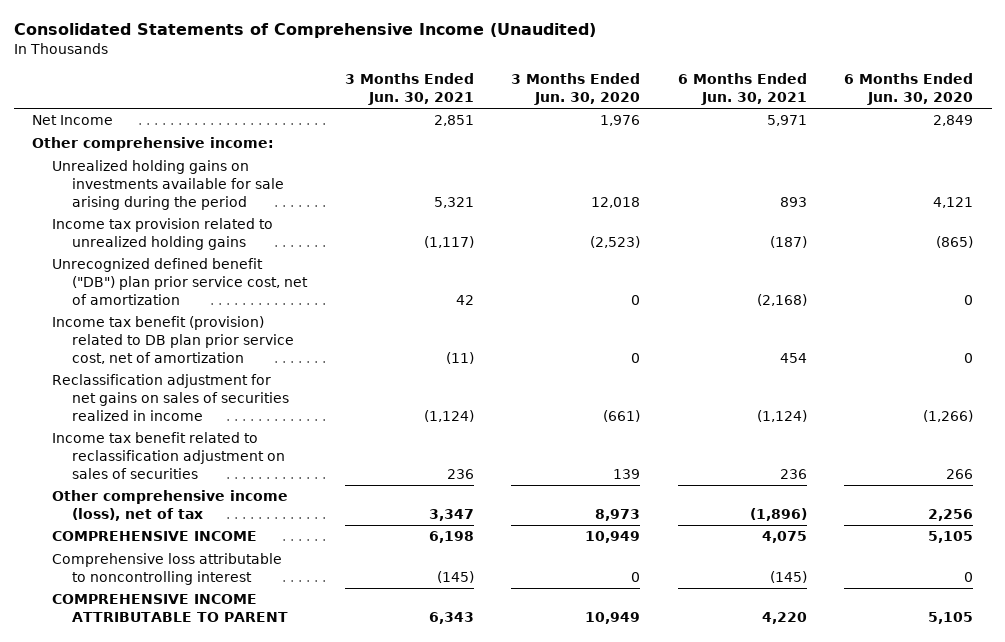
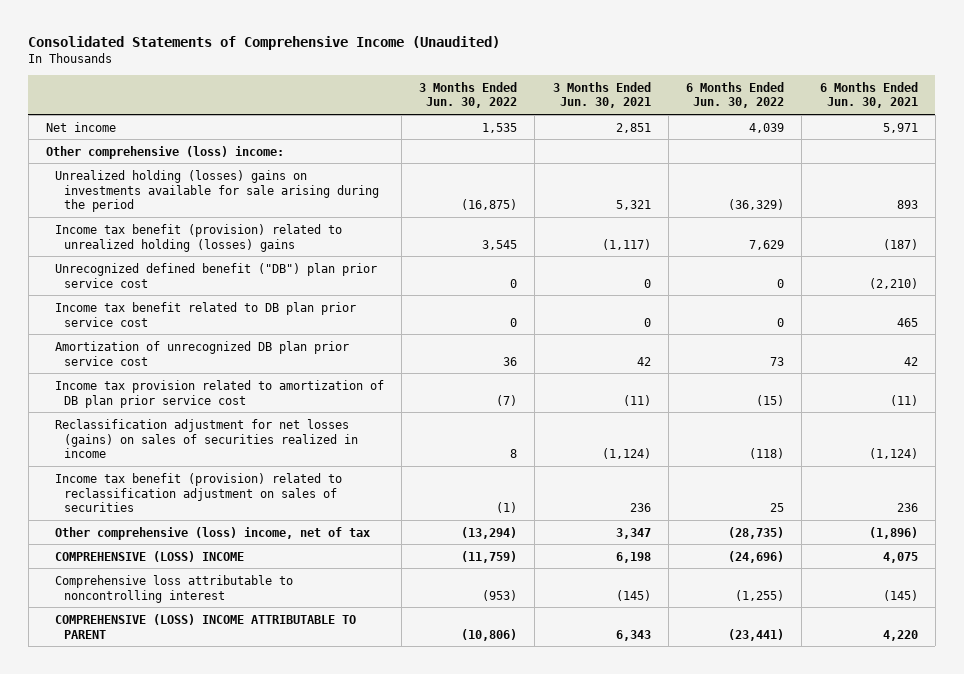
[511,72,641,105] 3 Months Ended Jun. 30, 2020 -> none
[844,72,974,105] 6 Months Ended Jun. 30, 2020 -> none
none -> [419,81,518,109] 3 Months Ended Jun. 30, 2022
none -> [686,81,785,109] 6 Months Ended Jun. 30, 2022
[32,115,114,126] Net Income -> [45,121,116,132] Net income
[32,137,275,152] Other comprehensive income: -> [45,145,284,159] Other comprehensive (loss) income:
[52,160,285,210] Unrealized holding gains on investments available for sale arising during the period -> [54,169,379,213] Unrealized holding (losses) gains on investments available for sale arising during the period
[52,218,274,251] Income tax provision related to unrealized holding gains -> [54,223,342,252] Income tax benefit (provision) related to unrealized holding (losses) gains
[52,258,309,305] Unrecognized defined benefit ("DB") plan prior service cost, net of amortization -> [54,262,377,288] Unrecognized defined benefit ("DB") plan prior service cost
[455,294,474,305] 42 -> [643,278,651,288] 0
[756,293,807,306] (2,168) -> [868,277,918,289] (2,210)
[52,316,295,364] Income tax benefit (provision) related to DB plan prior service cost, net of amortization -> [54,301,356,327] Income tax benefit related to DB plan prior service cost
[445,351,474,364] (11) -> [643,317,651,327] 0
[779,352,807,363] 454 -> [896,317,918,327] 465
none -> [54,340,349,366] Amortization of unrecognized DB plan prior service cost
none -> [54,379,384,408] Income tax provision related to amortization of DB plan prior service cost
[52,374,290,421] Reclassification adjustment for net gains on sales of securities realized in income -> [54,418,358,459] Reclassification adjustment for net losses (gains) on sales of securities realized in income
[52,432,286,479] Income tax benefit related to reclassification adjustment on sales of securities -> [54,472,342,513] Income tax benefit (provision) related to reclassification adjustment on sales of securities
[52,490,289,522] Other comprehensive income (loss), net of tax -> [54,526,370,540] Other comprehensive (loss) income, net of tax
[52,531,258,542] COMPREHENSIVE INCOME -> [54,550,244,562] COMPREHENSIVE (LOSS) INCOME
[52,594,289,623] COMPREHENSIVE INCOME ATTRIBUTABLE TO PARENT -> [54,613,356,639] COMPREHENSIVE (LOSS) INCOME ATTRIBUTABLE TO PARENT

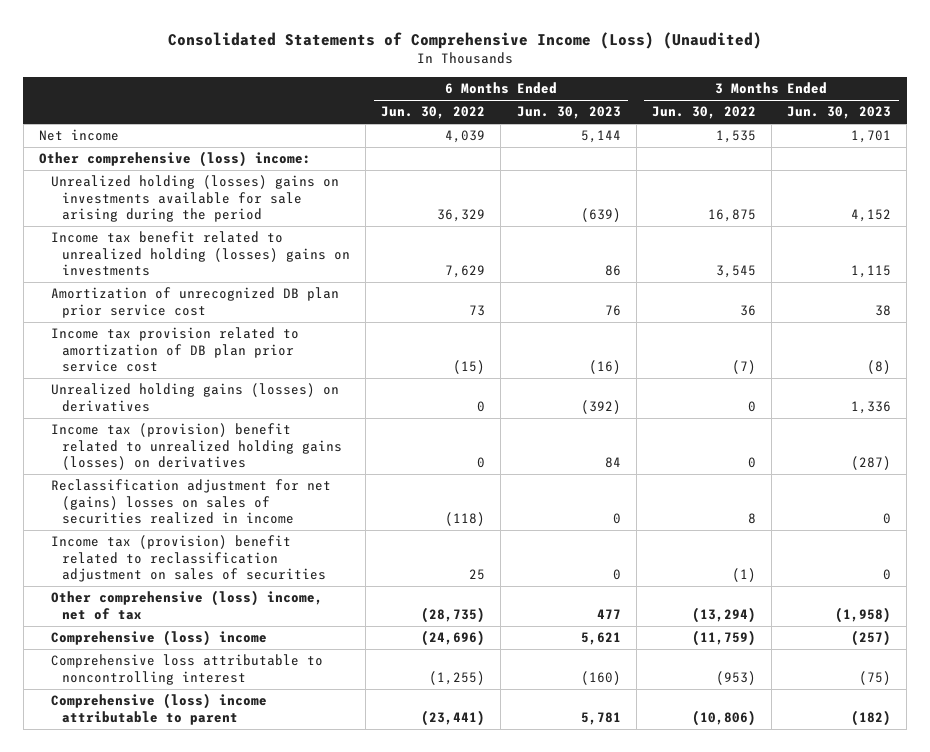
[28,35,501,50] Consolidated Statements of Comprehensive Income (Unaudited) -> [168,31,763,49] Consolidated Statements of Comprehensive Income (Loss) (Unaudited)
[552,81,651,109] 3 Months Ended Jun. 30, 2021 -> none
[819,81,918,109] 6 Months Ended Jun. 30, 2021 -> none
none -> [516,106,621,120] Jun. 30, 2023
none -> [787,106,892,120] Jun. 30, 2023
[54,262,377,288] Unrecognized defined benefit ("DB") plan prior service cost -> none
[54,301,356,327] Income tax benefit related to DB plan prior service cost -> none
[461,199,518,211] (16,875) -> [707,209,756,223] 16,875
[728,199,785,211] (36,329) -> [437,209,486,223] 36,329
[54,223,342,252] Income tax benefit (provision) related to unrealized holding (losses) gains -> [50,231,351,277] Income tax benefit related to unrealized holding (losses) gains on investments
none -> [50,383,339,412] Unrealized holding gains (losses) on derivatives
none -> [50,423,343,471] Income tax (provision) benefit related to unrealized holding gains (losses) on derivatives
[54,418,358,459] Reclassification adjustment for net losses (gains) on sales of securities realized in income -> [50,479,331,525] Reclassification adjustment for net (gains) losses on sales of securities realized in income
[54,472,342,513] Income tax benefit (provision) related to reclassification adjustment on sales of securities -> [50,535,327,583] Income tax (provision) benefit related to reclassification adjustment on sales of securities
[54,550,244,562] COMPREHENSIVE (LOSS) INCOME -> [50,630,267,647] Comprehensive (loss) income
[54,613,356,639] COMPREHENSIVE (LOSS) INCOME ATTRIBUTABLE TO PARENT -> [50,693,267,725] Comprehensive (loss) income attributable to parent

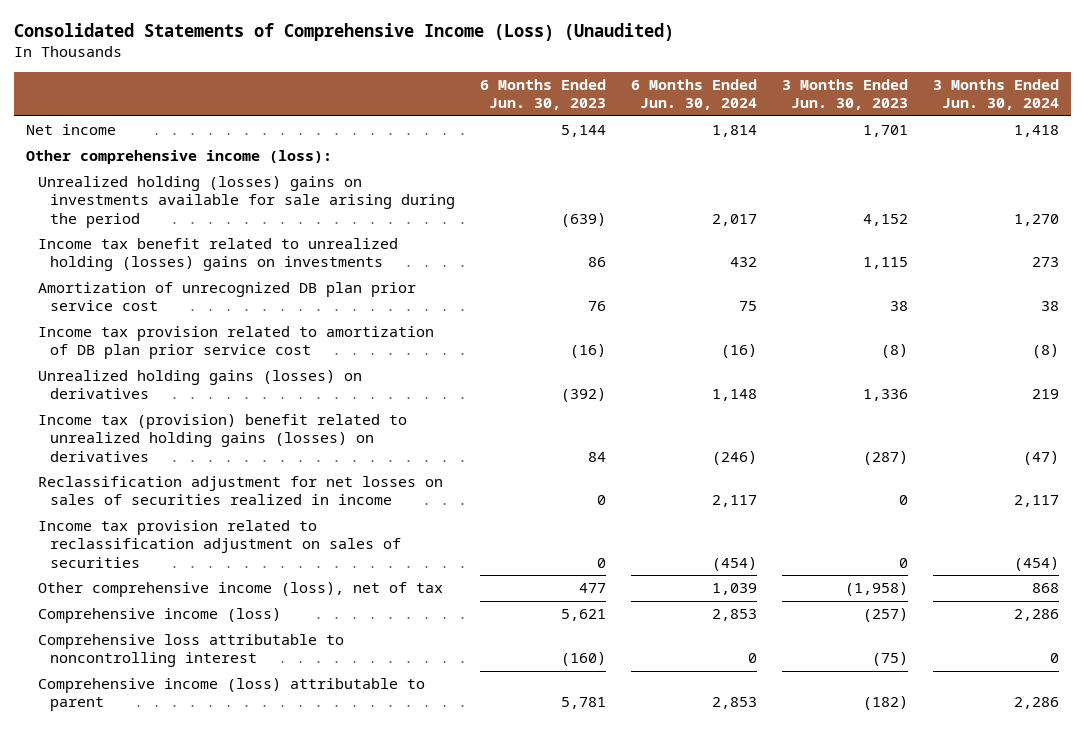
[381,106,486,120] Jun. 30, 2022 -> none
[651,106,756,120] Jun. 30, 2022 -> none
none -> [630,78,757,111] 6 Months Ended Jun. 30, 2024
none -> [932,78,1059,111] 3 Months Ended Jun. 30, 2024
[39,151,312,168] Other comprehensive (loss) income: -> [26,150,333,165] Other comprehensive income (loss):
[50,479,331,525] Reclassification adjustment for net (gains) losses on sales of securities realized in income -> [38,476,444,506] Reclassification adjustment for net losses on sales of securities realized in income
[50,535,327,583] Income tax (provision) benefit related to reclassification adjustment on sales of securities -> [38,520,401,568] Income tax provision related to reclassification adjustment on sales of securities
[50,590,323,620] Other comprehensive (loss) income, net of tax -> [38,582,444,598] Other comprehensive income (loss), net of tax
[50,630,267,647] Comprehensive (loss) income -> [38,608,282,624] Comprehensive income (loss)
[50,693,267,725] Comprehensive (loss) income attributable to parent -> [38,678,426,712] Comprehensive income (loss) attributable to parent

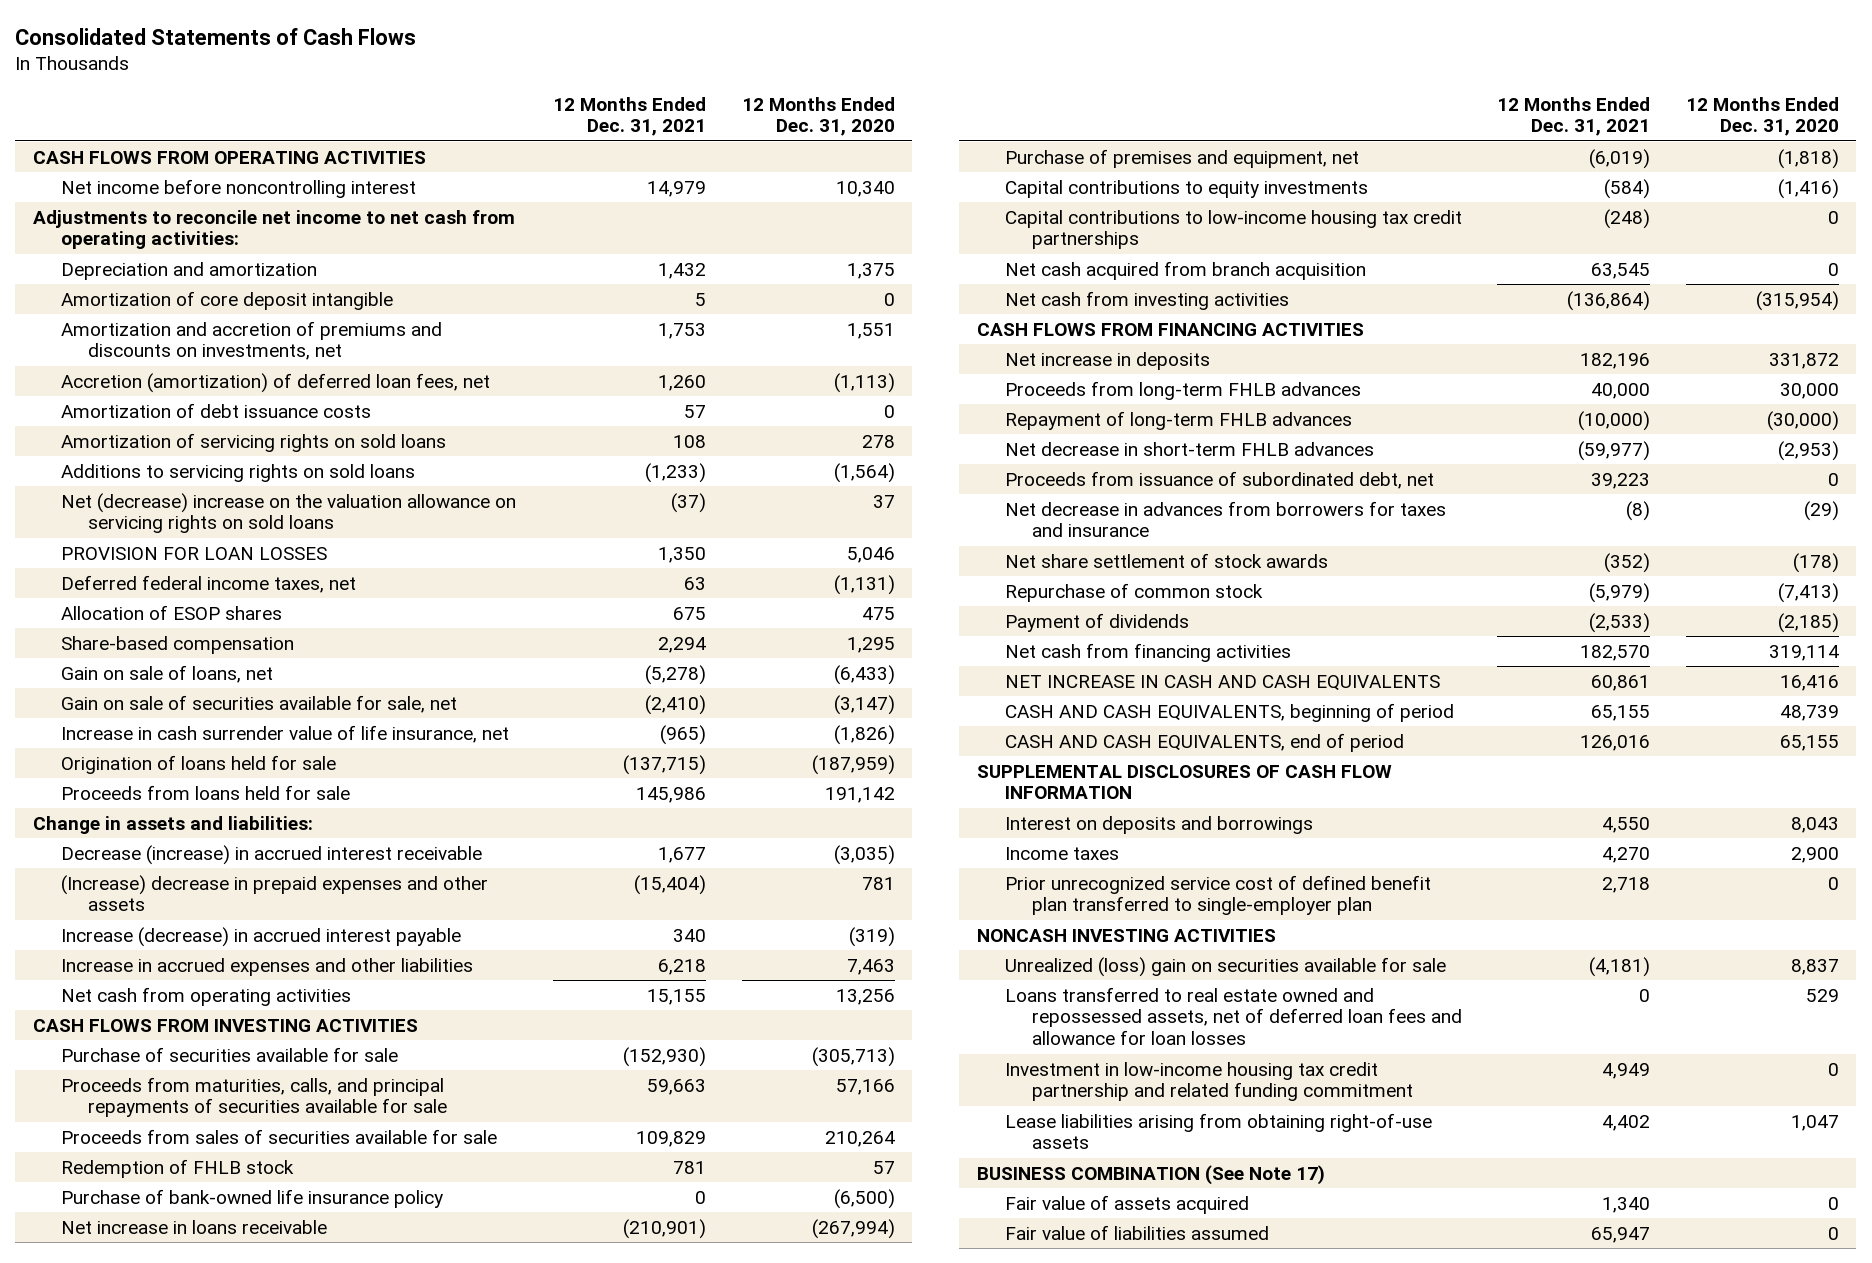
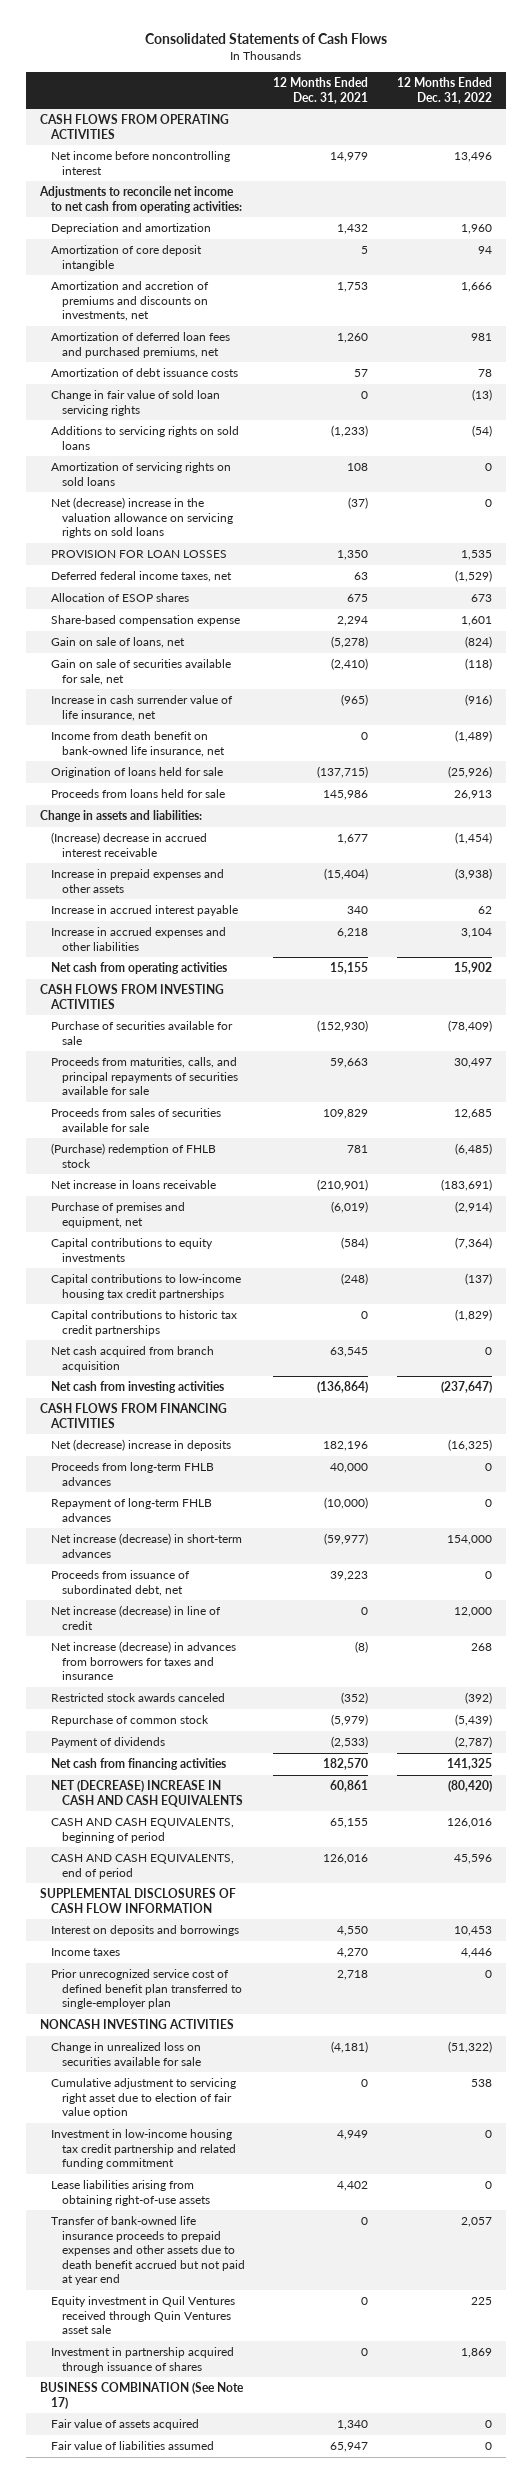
[741,96,895,137] 12 Months Ended Dec. 31, 2020 -> none
none -> [396,77,492,104] 12 Months Ended Dec. 31, 2022
[60,372,490,393] Accretion (amortization) of deferred loan fees, net -> [51,332,231,358] Amortization of deferred loan fees and purchased premiums, net
none -> [51,390,221,416] Change in fair value of sold loan servicing rights
[60,432,446,452] Amortization of servicing rights on sold loans -> [51,462,232,486] Amortization of servicing rights on sold loans
[60,492,516,534] Net (decrease) increase on the valuation allowance on servicing rights on sold loans -> [51,497,234,539] Net (decrease) increase in the valuation allowance on servicing rights on sold loans
[60,635,294,654] Share-based compensation -> [51,615,241,627] Share-based compensation expense
none -> [51,731,226,757] Income from death benefit on bank-owned life insurance, net
[60,844,482,865] Decrease (increase) in accrued interest receivable -> [51,832,208,857] (Increase) decrease in accrued interest receivable
[60,874,488,912] (Increase) decrease in prepaid expenses and other assets -> [51,869,225,893] Increase in prepaid expenses and other assets
[60,926,461,947] Increase (decrease) in accrued interest payable -> [51,905,239,917] Increase in accrued interest payable
[60,1188,443,1208] Purchase of bank-owned life insurance policy -> none
[60,1158,294,1178] Redemption of FHLB stock -> [51,1143,217,1168] (Purchase) redemption of FHLB stock
none -> [51,1310,238,1336] Capital contributions to historic tax credit partnerships
[1004,351,1210,370] Net increase in deposits -> [51,1439,232,1452] Net (decrease) increase in deposits
[1004,441,1374,456] Net decrease in short-term FHLB advances -> [51,1533,243,1558] Net increase (decrease) in short-term advances
none -> [51,1605,222,1630] Net increase (decrease) in line of credit
[1004,500,1446,538] Net decrease in advances from borrowers for taxes and insurance -> [51,1641,237,1681] Net increase (decrease) in advances from borrowers for taxes and insurance
[1004,552,1328,568] Net share settlement of stock awards -> [51,1693,226,1703] Restricted stock awards canceled
[1004,674,1440,691] NET INCREASE IN CASH AND CASH EQUIVALENTS -> [51,1780,244,1807] NET (DECREASE) INCREASE IN CASH AND CASH EQUIVALENTS
[1004,986,1463,1046] Loans transferred to real estate owned and repossessed assets, net of deferred loan fees and allowance for loan losses -> none
[1004,956,1446,977] Unrealized (loss) gain on securities available for sale -> [51,2042,202,2066] Change in unrealized loss on securities available for sale
none -> [51,2078,237,2119] Cumulative adjustment to servicing right asset due to election of fair value option
none -> [51,2216,246,2286] Transfer of bank-owned life insurance proceeds to prepaid expenses and other assets due to death benefit accrued but not paid at year end
none -> [51,2296,236,2335] Equity investment in Quil Ventures received through Quin Ventures asset sale
none -> [51,2347,235,2373] Investment in partnership acquired through issuance of shares

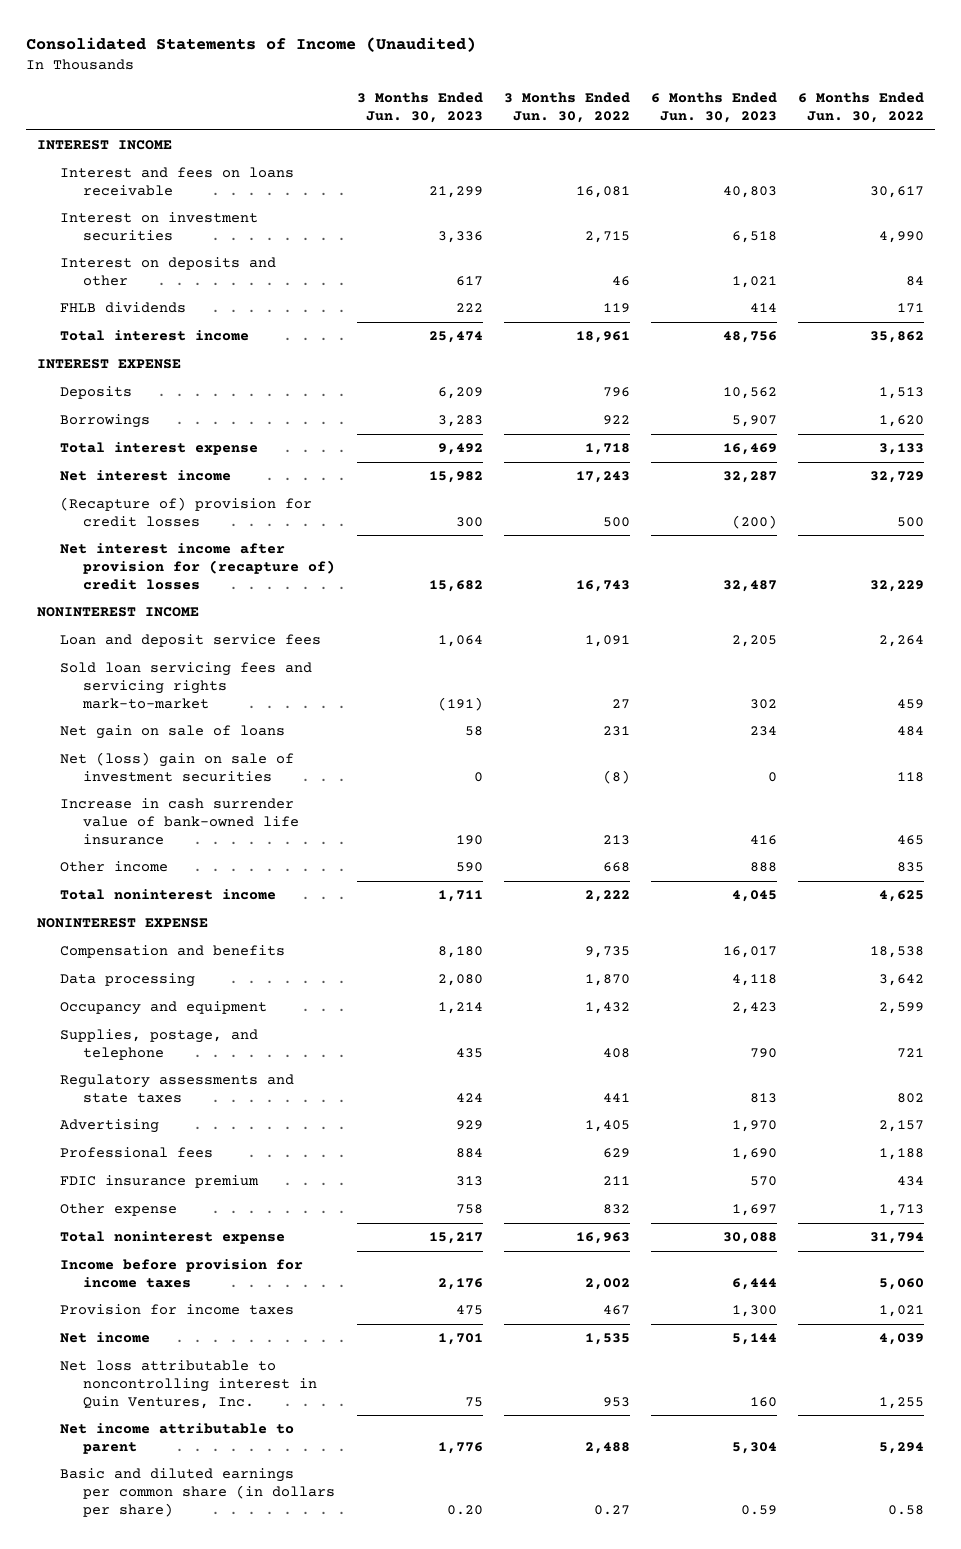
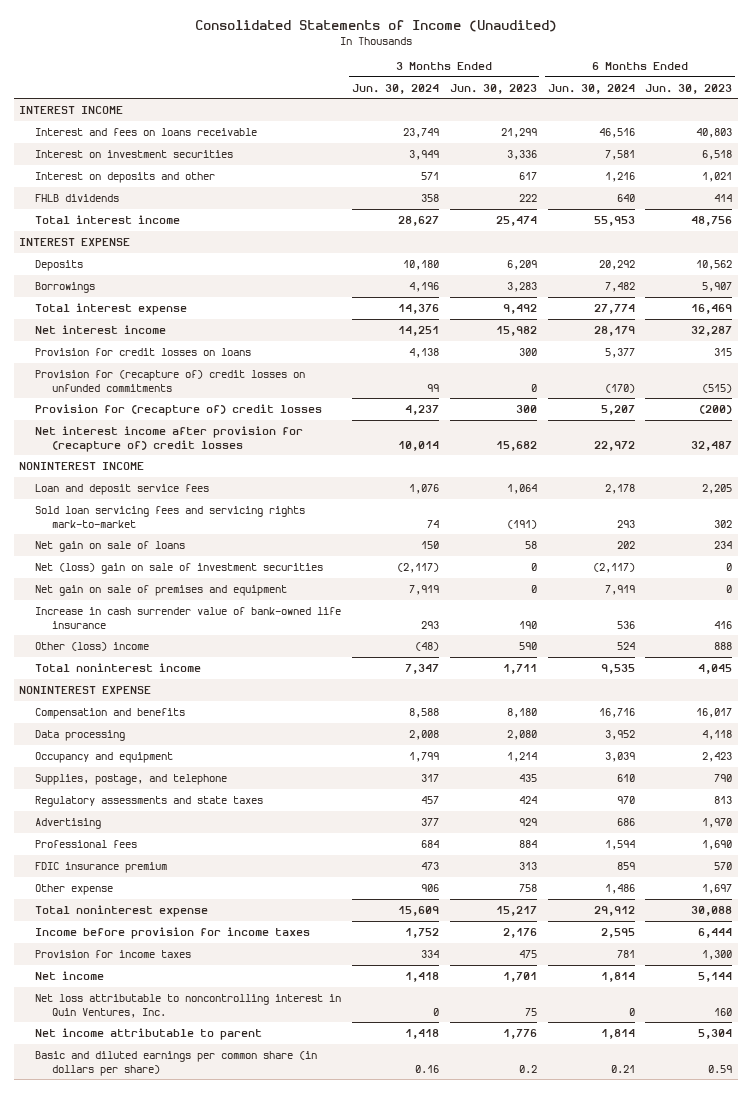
[503,92,630,124] 3 Months Ended Jun. 30, 2022 -> none
[798,92,925,124] 6 Months Ended Jun. 30, 2022 -> none
none -> [351,83,439,94] Jun. 30, 2024
none -> [547,83,635,94] Jun. 30, 2024
none -> [35,347,252,356] Provision for credit losses on loans
none -> [35,369,306,392] Provision for (recapture of) credit losses on unfunded commitments
[60,497,313,527] (Recapture of) provision for credit losses -> [35,403,323,416] Provision for (recapture of) credit losses
none -> [35,584,288,596] Net gain on sale of premises and equipment
[60,861,169,873] Other income -> [35,641,150,651] Other (loss) income
[446,1504,483,1515] 0.20 -> [518,1064,537,1073] 0.2

